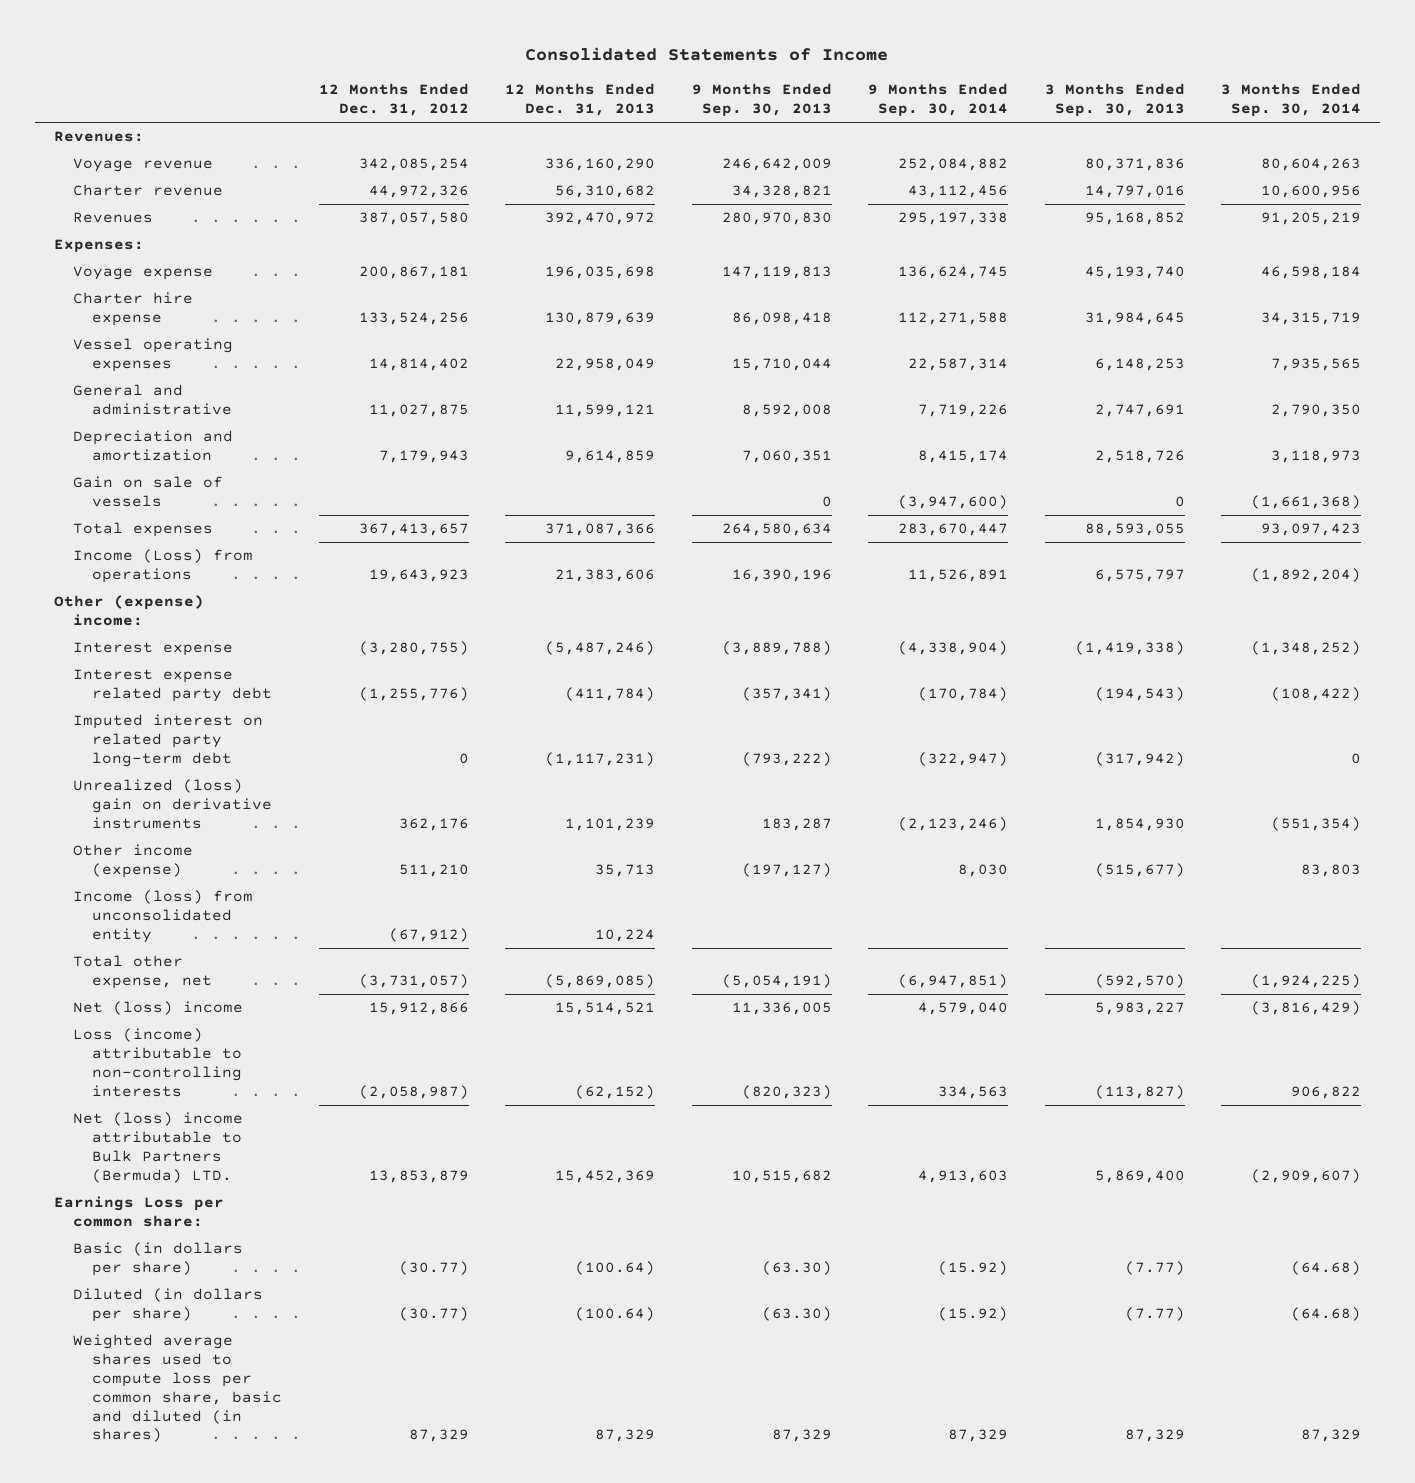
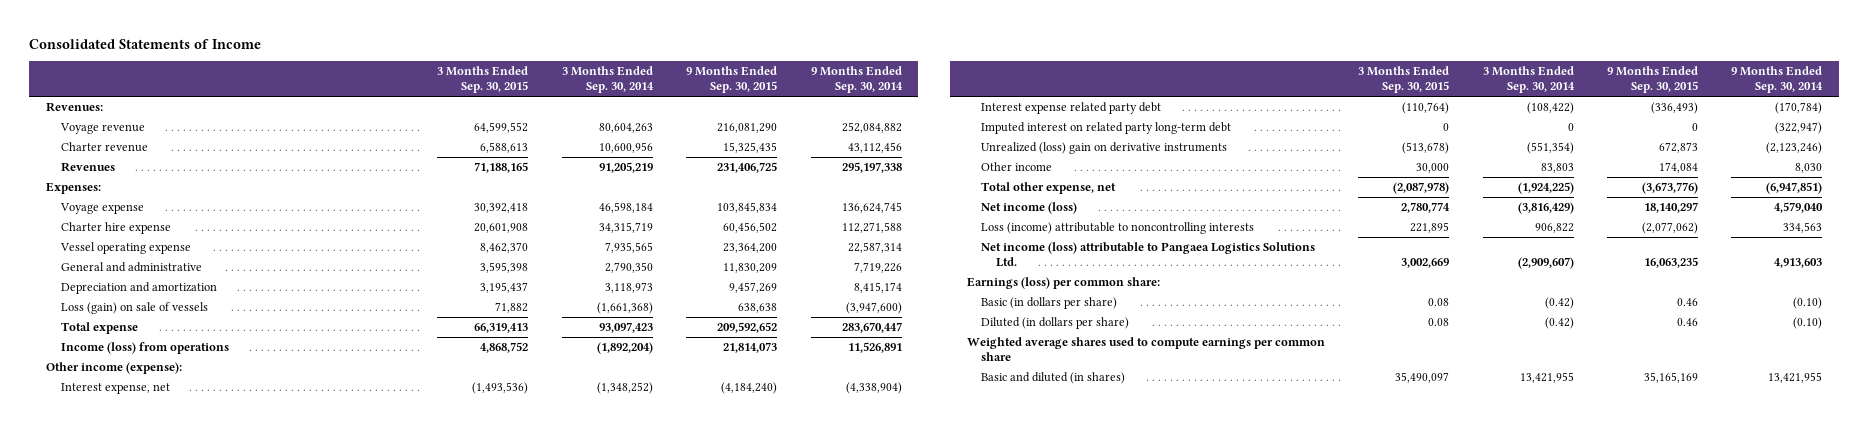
[318,83,469,117] 12 Months Ended Dec. 31, 2012 -> none
[505,83,656,117] 12 Months Ended Dec. 31, 2013 -> none
[691,83,832,118] 9 Months Ended Sep. 30, 2013 -> none
[1044,83,1185,118] 3 Months Ended Sep. 30, 2013 -> none
none -> [437,66,529,94] 3 Months Ended Sep. 30, 2015
none -> [686,66,778,94] 9 Months Ended Sep. 30, 2015
[72,338,233,373] Vessel operating expenses -> [59,242,191,255] Vessel operating expense
[72,476,223,508] Gain on sale of vessels -> [60,302,208,315] Loss (gain) on sale of vessels
[72,522,213,538] Total expenses -> [60,322,138,335] Total expense
[72,549,253,584] Income (Loss) from operations -> [60,342,229,355] Income (loss) from operations
[53,595,204,627] Other (expense) income: -> [45,362,182,375] Other income (expense):
[72,642,233,657] Interest expense -> [60,383,170,395] Interest expense, net
[72,890,253,943] Income (loss) from unconsolidated entity -> none
[72,844,193,879] Other income (expense) -> [981,162,1053,172] Other income
[72,1001,243,1016] Net (loss) income -> [981,202,1078,215] Net income (loss)
[72,1028,243,1097] Loss (income) attributable to non-controlling interests -> [981,222,1255,235] Loss (income) attributable to noncontrolling interests
[72,1112,243,1183] Net (loss) income attributable to Bulk Partners (Bermuda) LTD. -> [981,242,1316,268] Net income (loss) attributable to Pangaea Logistics Solutions Ltd.
[53,1196,224,1228] Earnings Loss per common share: -> [966,277,1160,290] Earnings (loss) per common share:
[938,1261,1009,1276] (15.92) -> [1793,297,1823,310] (0.10)
[1291,1261,1362,1276] (64.68) -> [1544,297,1574,310] (0.42)
[938,1307,1009,1322] (15.92) -> [1793,317,1823,330] (0.10)
[1291,1307,1362,1322] (64.68) -> [1544,317,1574,330] (0.42)
none -> [966,337,1325,362] Weighted average shares used to compute earnings per common share
[72,1334,283,1443] Weighted average shares used to compute loss per common share, basic and diluted (in shares) -> [981,372,1126,385] Basic and diluted (in shares)
[948,1429,1009,1443] 87,329 -> [1768,372,1823,384] 13,421,955
[1301,1429,1362,1443] 87,329 -> [1519,372,1574,384] 13,421,955

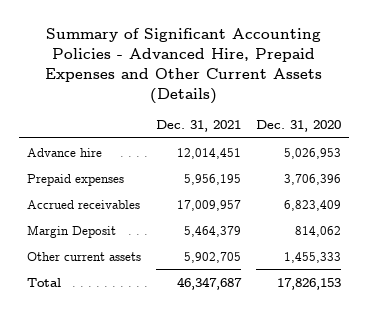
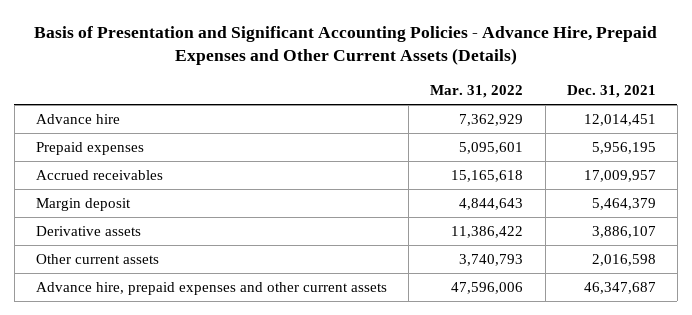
[44,27,322,104] Summary of Significant Accounting Policies - Advanced Hire, Prepaid Expenses and Other Current Assets (Details) -> [33,25,657,66] Basis of Presentation and Significant Accounting Policies - Advance Hire, Prepaid Expenses and Other Current Assets (Details)
[255,120,341,133] Dec. 31, 2020 -> none
none -> [430,85,524,99] Mar. 31, 2022
[26,224,116,238] Margin Deposit -> [36,197,132,211] Margin deposit
none -> [36,225,142,236] Derivative assets
[183,251,241,263] 5,902,705 -> [591,253,656,266] 2,016,598
[26,277,61,287] Total -> [36,281,388,295] Advance hire, prepaid expenses and other current assets

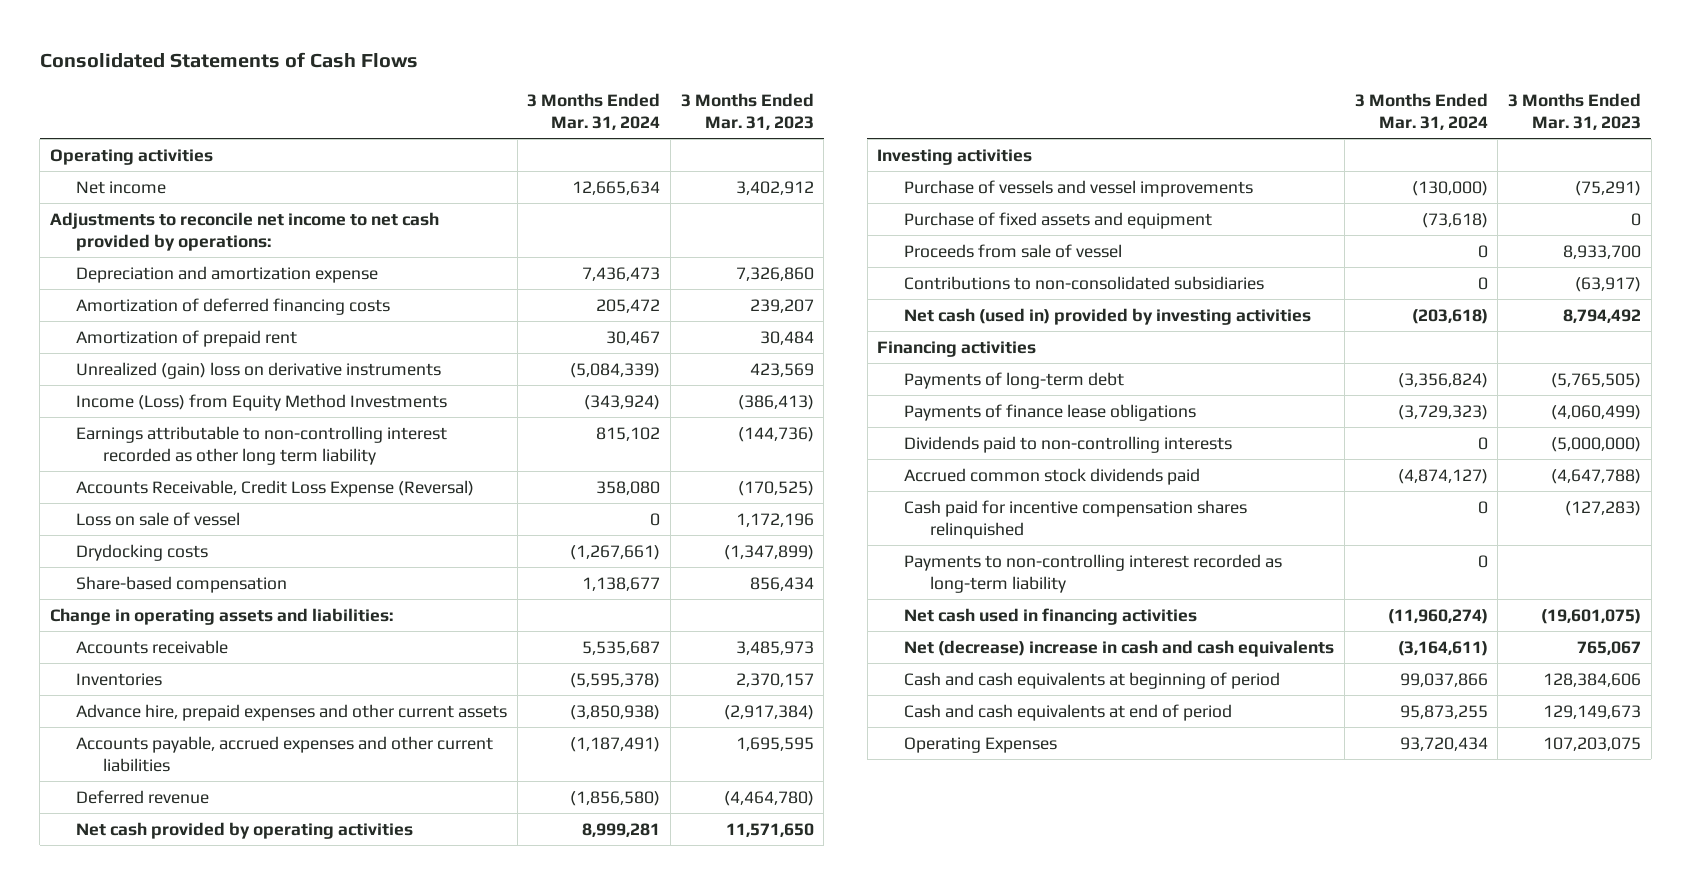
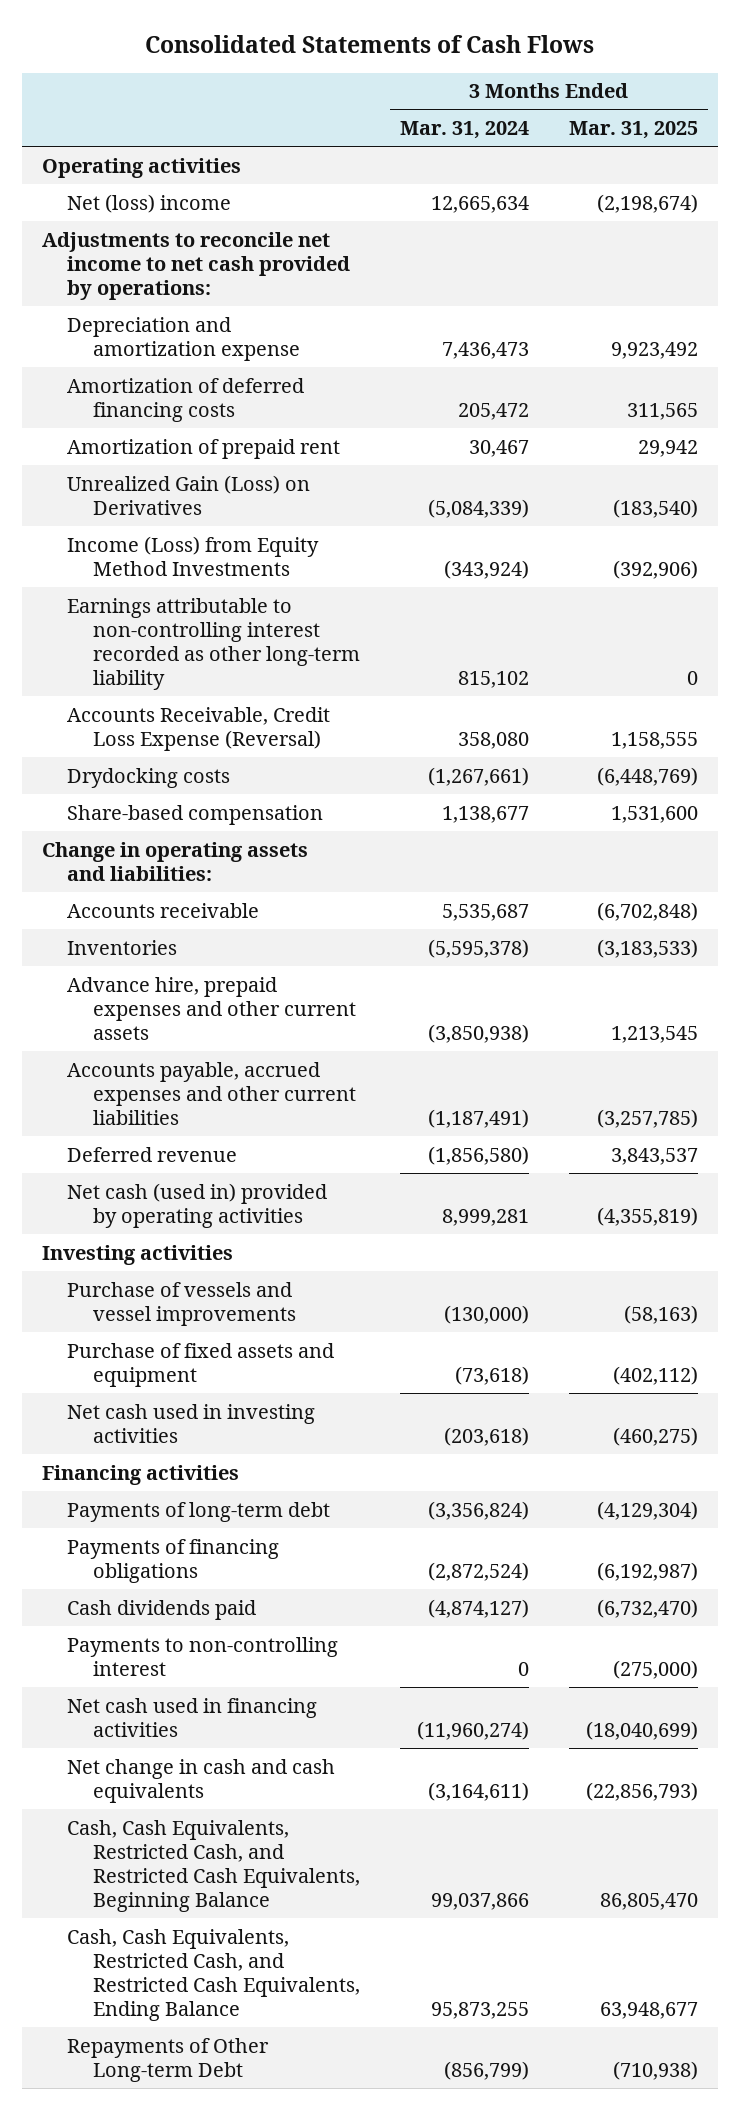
[680,92,814,131] 3 Months Ended Mar. 31, 2023 -> none
none -> [569,121,699,140] Mar. 31, 2025
[76,180,167,194] Net income -> [67,193,232,213] Net (loss) income
[76,361,442,379] Unrealized (gain) loss on derivative instruments -> [67,474,311,515] Unrealized Gain (Loss) on Derivatives
[76,425,448,465] Earnings attributable to non-controlling interest recorded as other long term liability -> [67,597,360,690] Earnings attributable to non-controlling interest recorded as other long-term liability
[76,511,241,526] Loss on sale of vessel -> none
[76,821,414,839] Net cash provided by operating activities -> [67,1182,328,1228] Net cash (used in) provided by operating activities
[903,243,1122,258] Proceeds from sale of vessel -> none
[903,275,1264,290] Contributions to non-consolidated subsidiaries -> none
[903,307,1311,325] Net cash (used in) provided by investing activities -> [67,1403,316,1443] Net cash used in investing activities
[903,435,1232,453] Dividends paid to non-controlling interests -> none
[903,499,1247,539] Cash paid for incentive compensation shares relinquished -> none
[903,403,1196,421] Payments of finance lease obligations -> [67,1538,280,1583] Payments of financing obligations
[1397,404,1488,420] (3,729,323) -> [427,1561,529,1581] (2,872,524)
[903,467,1200,485] Accrued common stock dividends paid -> [67,1599,257,1620] Cash dividends paid
[903,553,1282,593] Payments to non-controlling interest recorded as long-term liability -> [67,1636,339,1676] Payments to non-controlling interest
[903,736,1057,753] Operating Expenses -> none
[903,639,1334,657] Net (decrease) increase in cash and cash equivalents -> [67,1758,336,1803] Net change in cash and cash equivalents
[903,671,1280,689] Cash and cash equivalents at beginning of period -> [67,1819,360,1912] Cash, Cash Equivalents, Restricted Cash, and Restricted Cash Equivalents, Beginning Balance
[903,703,1232,721] Cash and cash equivalents at end of period -> [67,1928,360,2021] Cash, Cash Equivalents, Restricted Cash, and Restricted Cash Equivalents, Ending Balance
none -> [67,2037,270,2082] Repayments of Other Long-term Debt

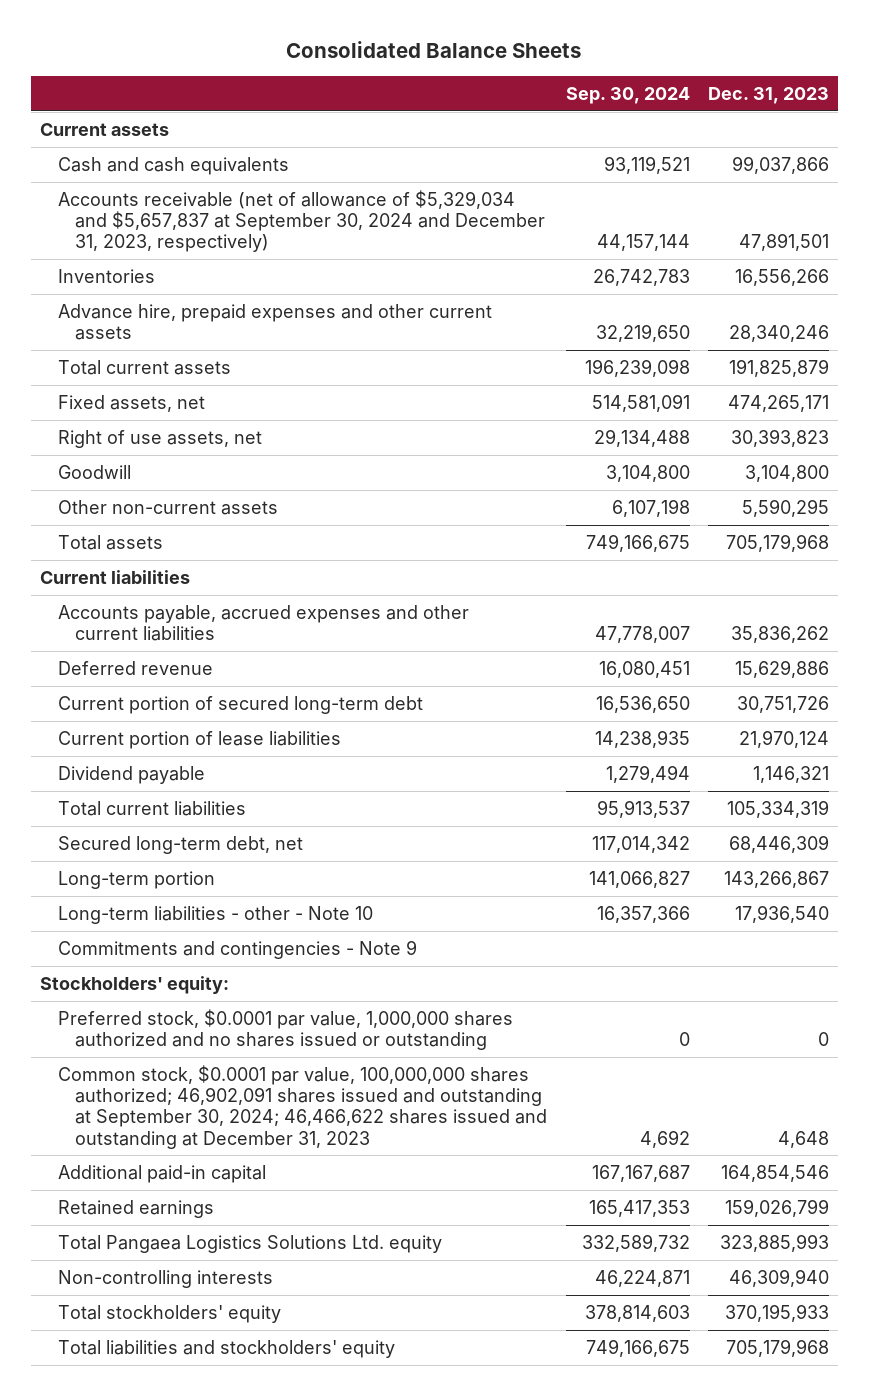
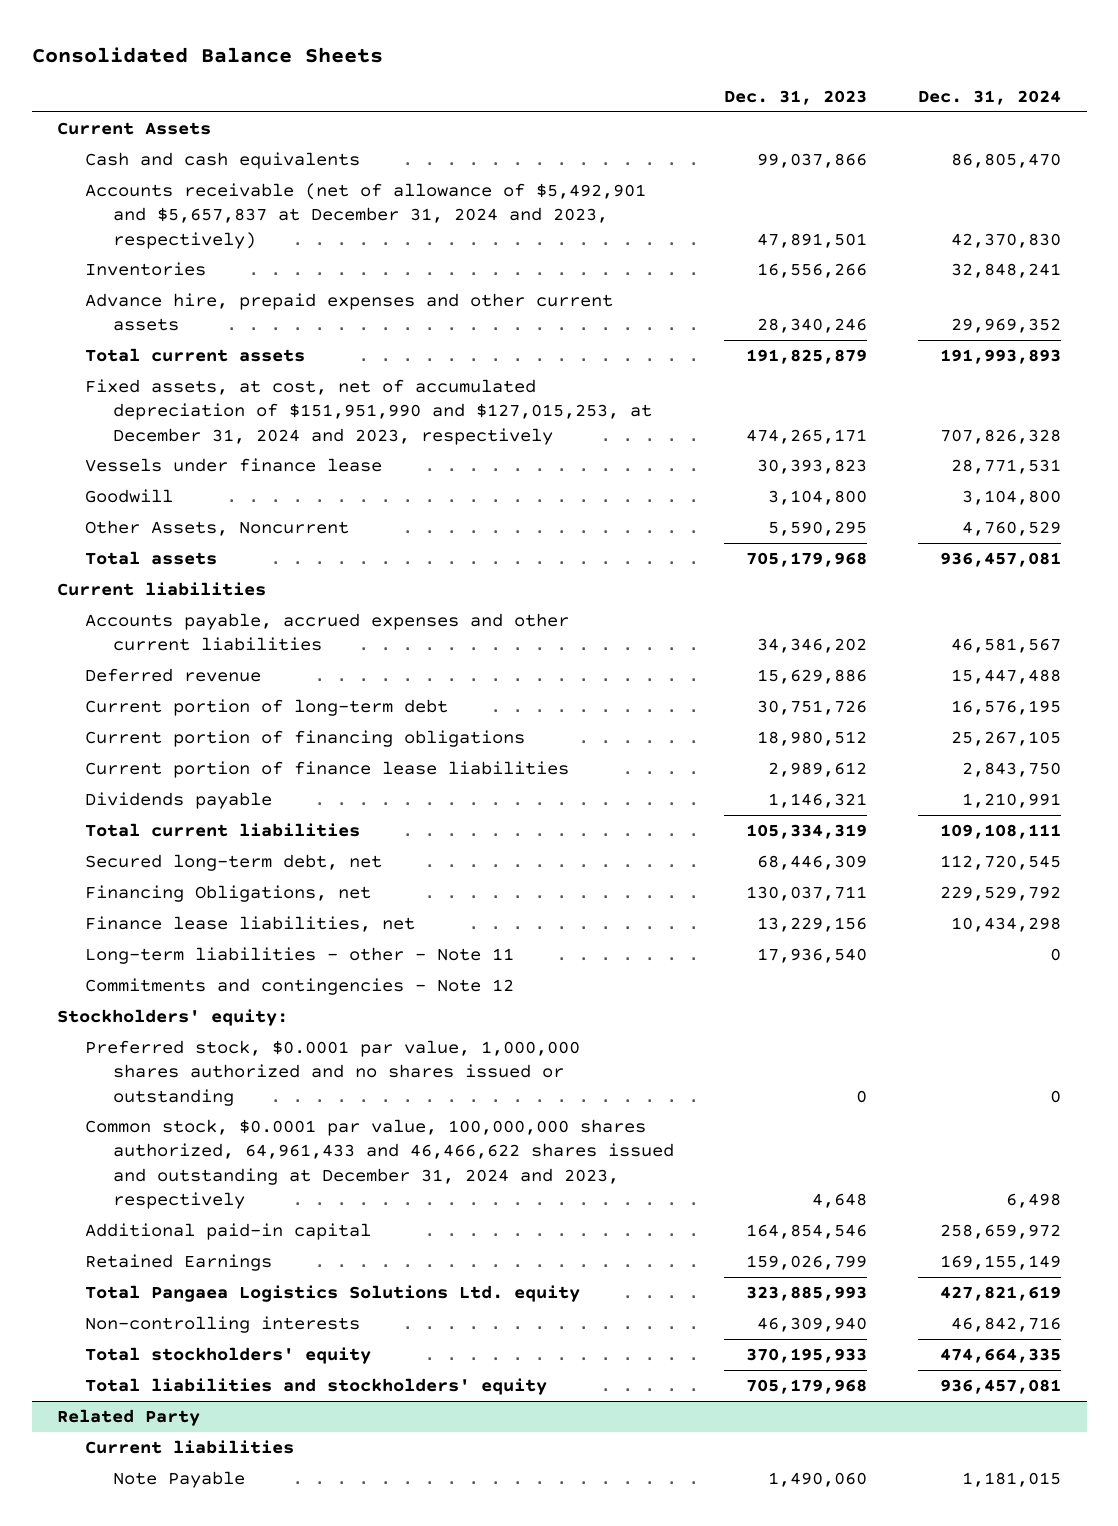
[565,87,690,105] Sep. 30, 2024 -> none
none -> [918,89,1062,105] Dec. 31, 2024
[39,122,169,136] Current assets -> [57,122,212,136] Current Assets
[57,189,546,253] Accounts receivable (net of allowance of $5,329,034 and $5,657,837 at September 30, 2024 and December 31, 2023, respectively) -> [84,183,646,249] Accounts receivable (net of allowance of $5,492,901 and $5,657,837 at December 31, 2024 and 2023, respectively)
[57,394,205,412] Fixed assets, net -> [84,379,652,445] Fixed assets, at cost, net of accumulated depreciation of $151,951,990 and $127,015,253, at December 31, 2024 and 2023, respectively
[57,429,262,448] Right of use assets, net -> [84,458,382,473] Vessels under finance lease
[57,499,278,515] Other non-current assets -> [84,520,349,537] Other Assets, Noncurrent
[731,626,830,644] 35,836,262 -> [757,638,868,654] 34,346,202
[57,695,423,714] Current portion of secured long-term debt -> [84,699,448,717] Current portion of long-term debt
none -> [84,730,525,748] Current portion of financing obligations
[57,730,341,749] Current portion of lease liabilities -> [84,761,569,779] Current portion of finance lease liabilities
[739,729,830,748] 21,970,124 -> [768,762,868,778] 2,989,612
[57,765,205,784] Dividend payable -> [84,792,272,810] Dividends payable
[57,870,215,889] Long-term portion -> none
none -> [84,885,371,903] Financing Obligations, net
none -> [84,916,415,933] Finance lease liabilities, net
[57,905,373,924] Long-term liabilities - other - Note 10 -> [84,947,514,965] Long-term liabilities - other - Note 11
[57,939,417,959] Commitments and contingencies - Note 9 -> [84,978,514,996] Commitments and contingencies - Note 12
[57,1064,548,1149] Common stock, $0.0001 par value, 100,000,000 shares authorized; 46,902,091 shares issued and outstanding at September 30, 2024; 46,466,622 shares issued and outstanding at December 31, 2023 -> [84,1119,674,1209] Common stock, $0.0001 par value, 100,000,000 shares authorized, 64,961,433 and 46,466,622 shares issued and outstanding at December 31, 2024 and 2023, respectively
[57,1199,214,1218] Retained earnings -> [84,1254,272,1272] Retained Earnings
none -> [57,1409,201,1427] Related Party
none -> [84,1440,294,1455] Current liabilities
none -> [112,1471,245,1489] Note Payable

